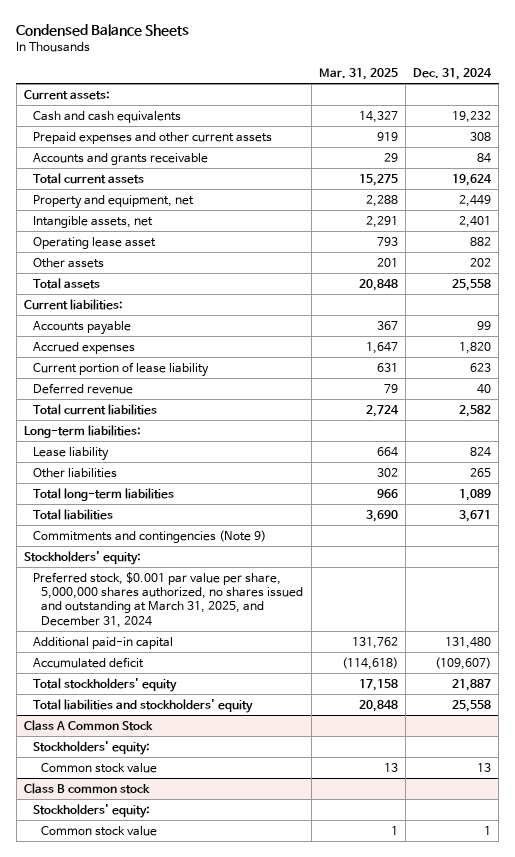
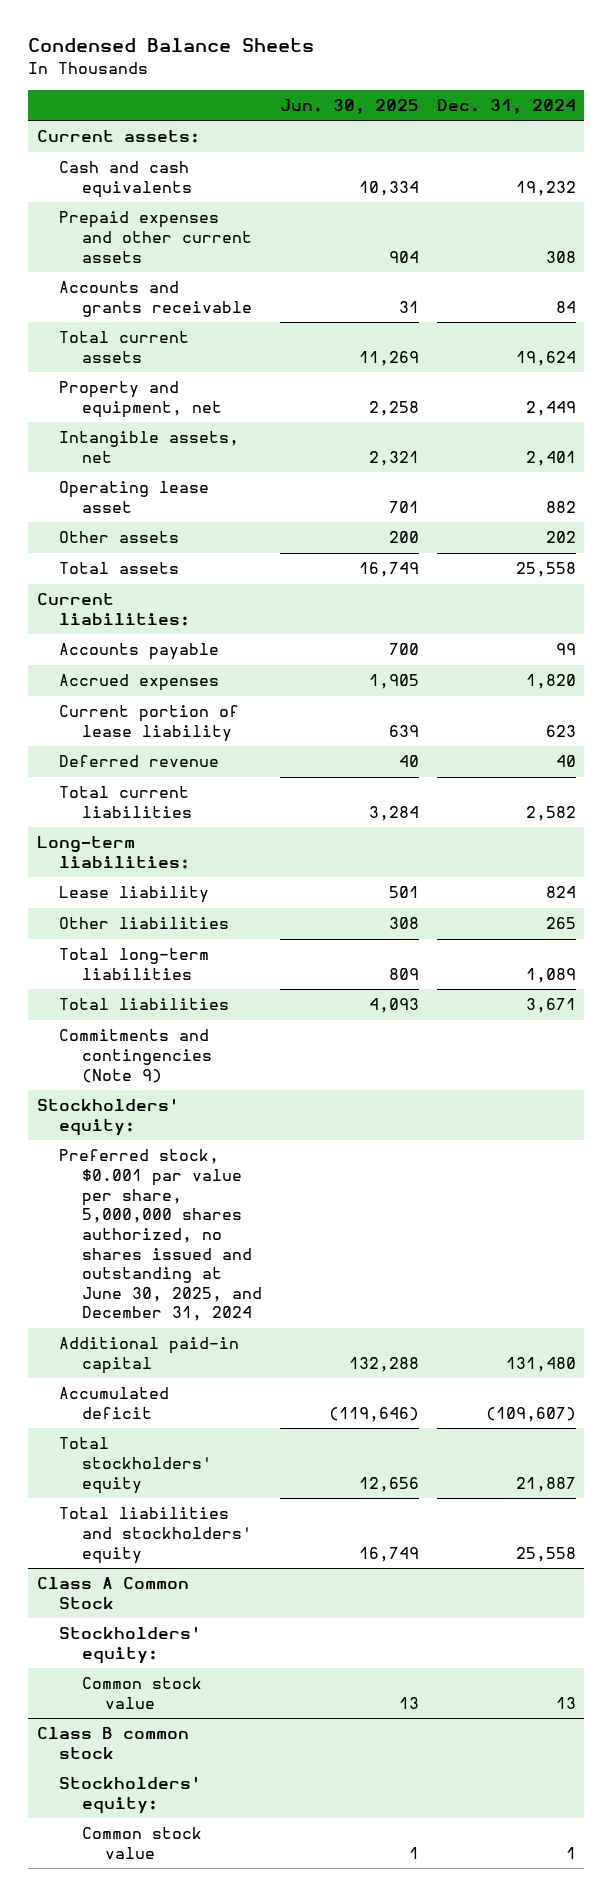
[318,68,398,81] Mar. 31, 2025 -> none
none -> [280,98,420,114] Jun. 30, 2025
[32,571,304,628] Preferred stock, $0.001 par value per share, 5,000,000 shares authorized, no shares issued and outstanding at March 31, 2025, and December 31, 2024 -> [59,1149,263,1322] Preferred stock, $0.001 par value per share, 5,000,000 shares authorized, no shares issued and outstanding at June 30, 2025, and December 31, 2024

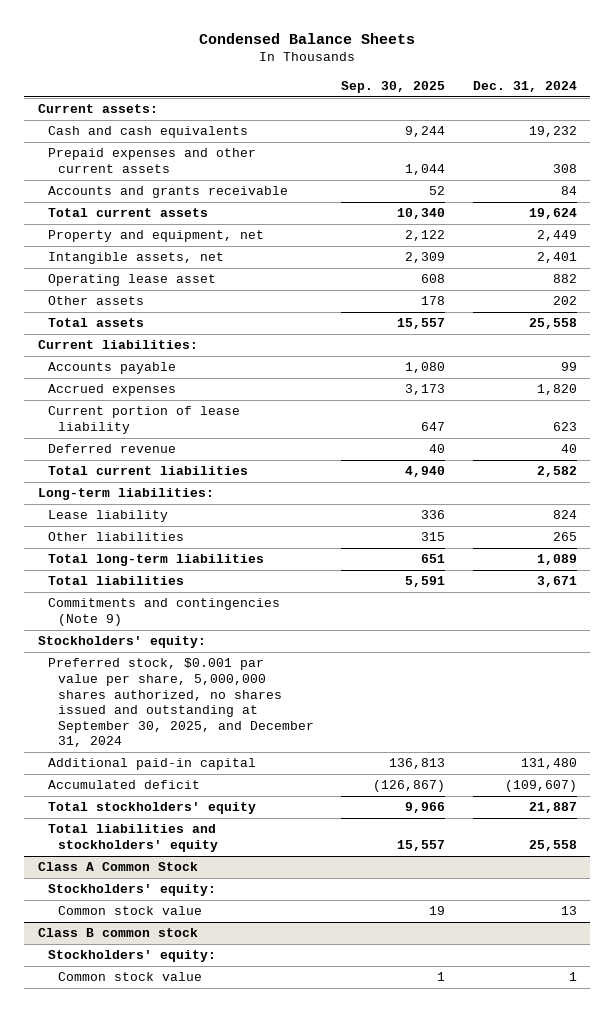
[280,98,420,114] Jun. 30, 2025 -> none
none -> [341,80,446,93] Sep. 30, 2025
[59,1149,263,1322] Preferred stock, $0.001 par value per share, 5,000,000 shares authorized, no shares issued and outstanding at June 30, 2025, and December 31, 2024 -> [47,658,314,748] Preferred stock, $0.001 par value per share, 5,000,000 shares authorized, no shares issued and outstanding at September 30, 2025, and December 31, 2024

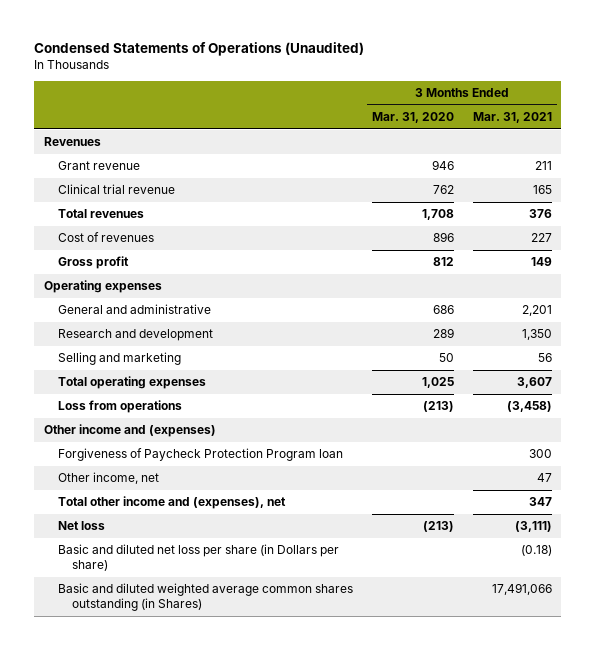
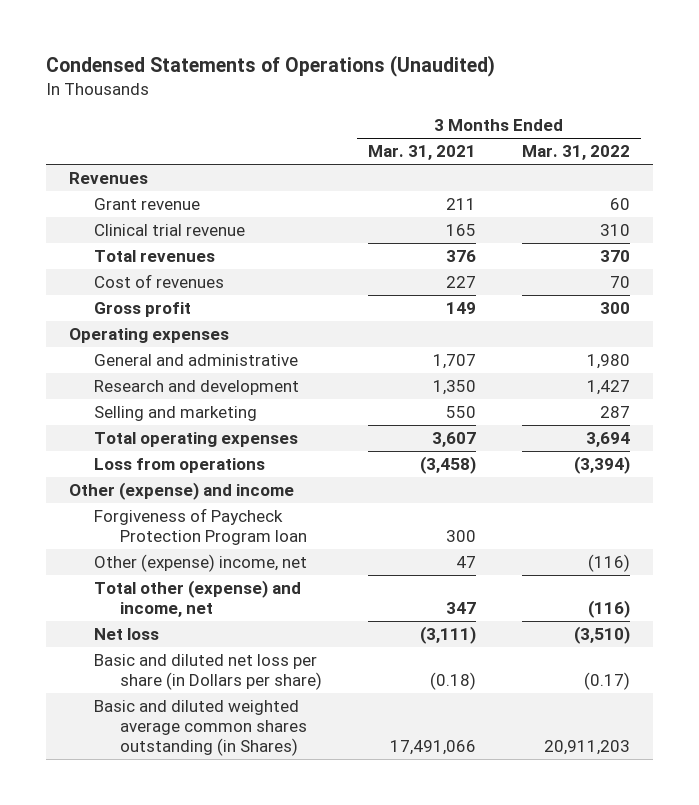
[371,112,454,124] Mar. 31, 2020 -> none
none -> [522,145,631,161] Mar. 31, 2022
[521,305,552,317] 2,201 -> [433,353,477,369] 1,707
[537,353,552,363] 56 -> [446,405,477,418] 550
[43,424,216,438] Other income and (expenses) -> [68,481,294,500] Other (expense) and income
[57,472,159,485] Other income, net -> [94,553,308,572] Other (expense) income, net
[57,496,286,510] Total other income and (expenses), net -> [94,579,302,618] Total other (expense) and income, net

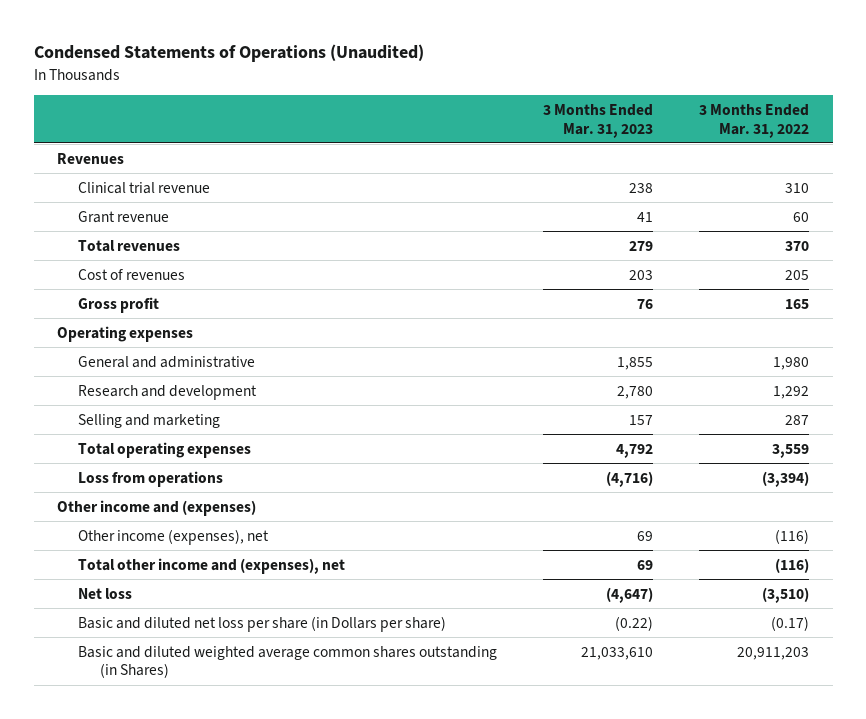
[368,145,477,161] Mar. 31, 2021 -> none
none -> [543,104,654,138] 3 Months Ended Mar. 31, 2023
[94,197,201,210] Grant revenue -> [78,210,170,223] Grant revenue
[610,275,631,288] 70 -> [785,269,810,280] 205
[600,301,631,314] 300 -> [785,298,810,309] 165
[587,379,631,395] 1,427 -> [773,385,810,399] 1,292
[586,431,631,447] 3,694 -> [772,443,810,458] 3,559
[94,507,308,546] Forgiveness of Paycheck Protection Program loan -> none
[68,481,294,500] Other (expense) and income -> [56,499,256,516] Other income and (expenses)
[94,553,308,572] Other (expense) income, net -> [78,528,270,545] Other income (expenses), net
[94,579,302,618] Total other (expense) and income, net -> [78,557,346,574] Total other income and (expenses), net

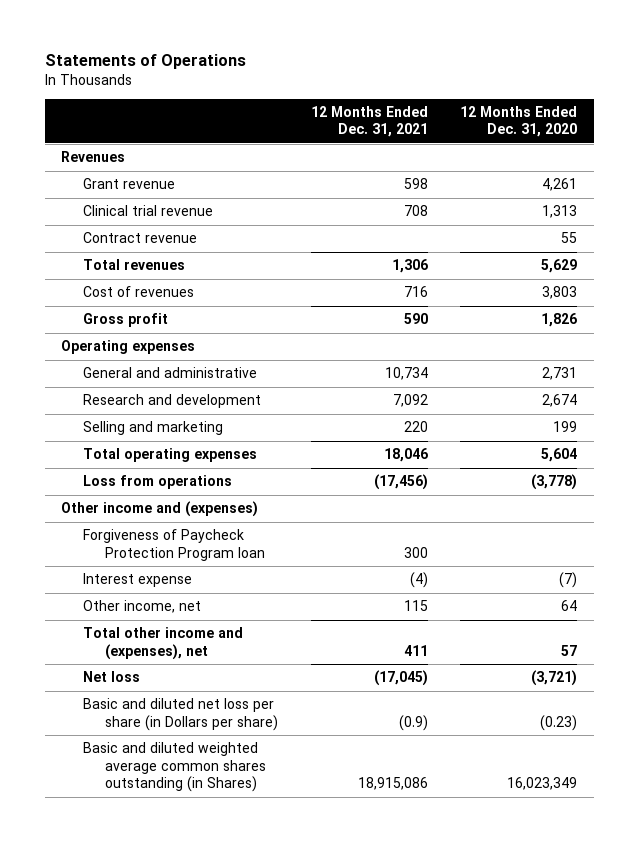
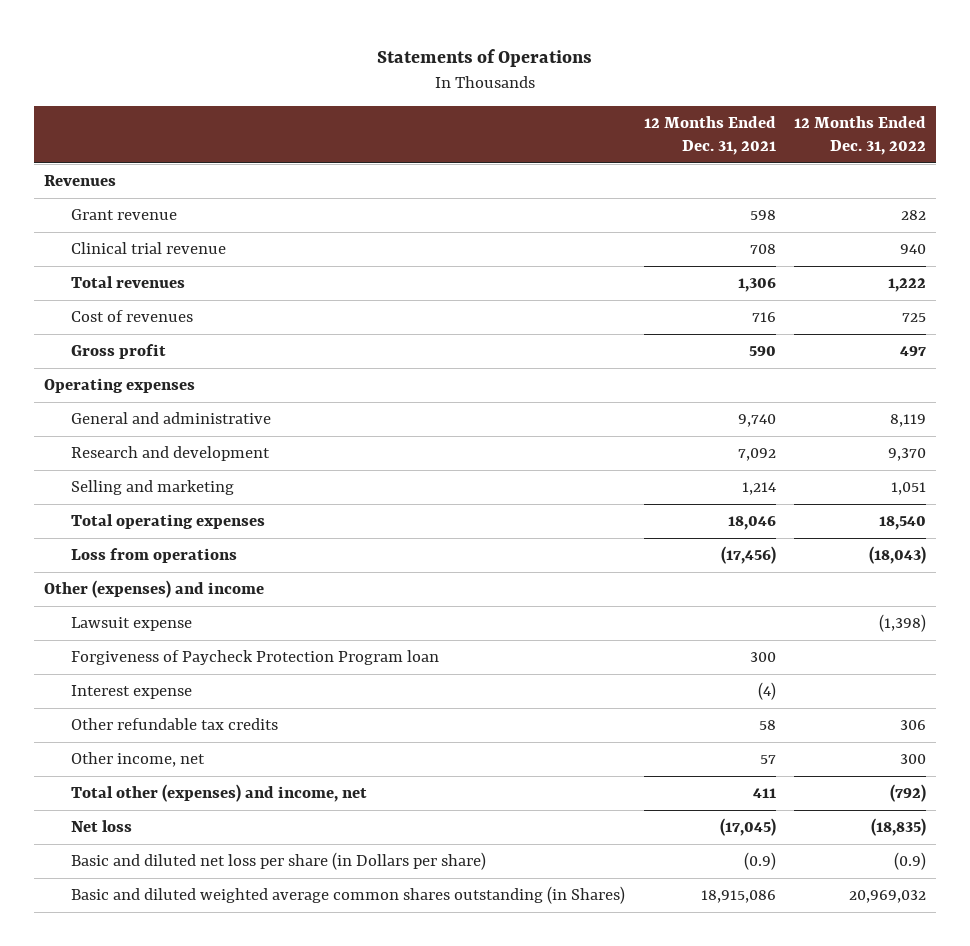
[460,106,578,138] 12 Months Ended Dec. 31, 2020 -> none
none -> [794,116,927,155] 12 Months Ended Dec. 31, 2022
[82,232,197,244] Contract revenue -> none
[384,367,428,381] 10,734 -> [737,414,776,428] 9,740
[403,421,428,433] 220 -> [741,482,776,496] 1,214
[60,501,258,518] Other income and (expenses) -> [43,580,264,599] Other (expenses) and income
none -> [71,617,193,632] Lawsuit expense
none -> [71,718,279,731] Other refundable tax credits
[403,600,428,612] 115 -> [759,755,776,765] 57
[82,627,243,660] Total other income and (expenses), net -> [71,784,368,803] Total other (expenses) and income, net

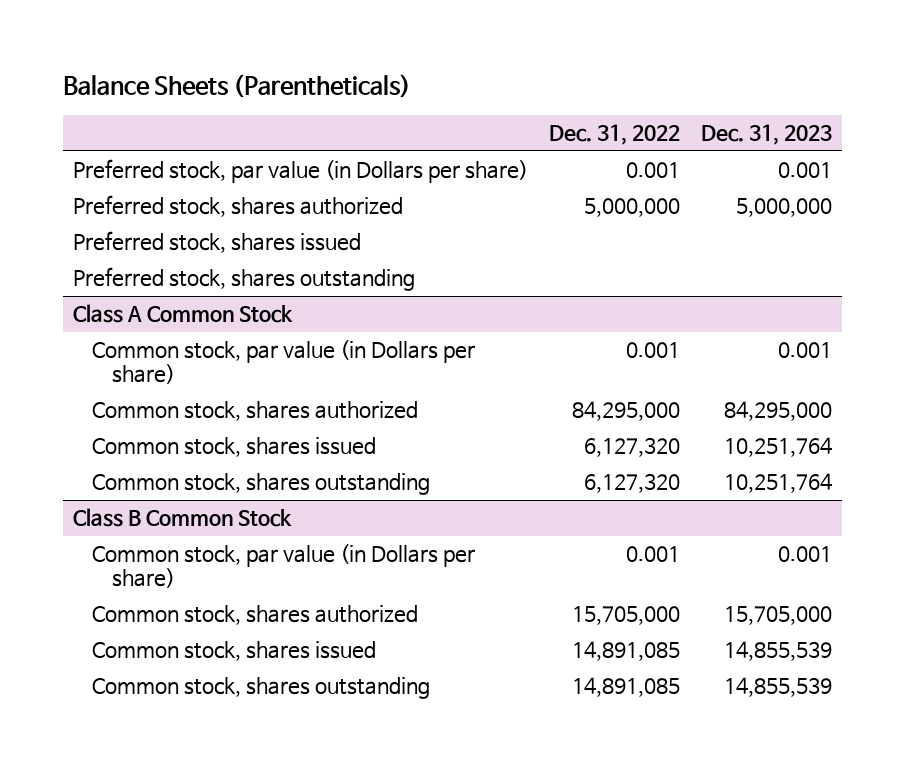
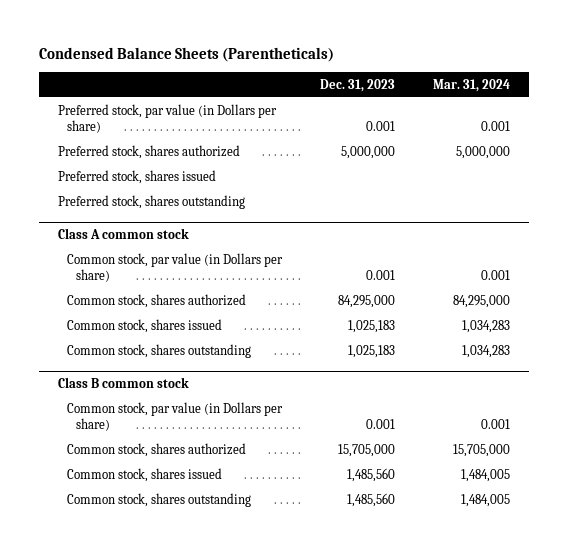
[62,74,411,99] Balance Sheets (Parentheticals) -> [39,47,335,63] Condensed Balance Sheets (Parentheticals)
[548,124,680,146] Dec. 31, 2022 -> none
none -> [433,78,511,92] Mar. 31, 2024
[73,304,294,324] Class A Common Stock -> [58,227,190,239] Class A common stock
[723,437,832,458] 10,251,764 -> [348,319,396,333] 1,025,183
[723,473,832,494] 10,251,764 -> [348,344,396,358] 1,025,183
[73,508,293,528] Class B Common Stock -> [58,376,190,388] Class B common stock
[723,641,832,662] 14,855,539 -> [347,467,396,482] 1,485,560
[723,677,832,698] 14,855,539 -> [347,492,396,507] 1,485,560

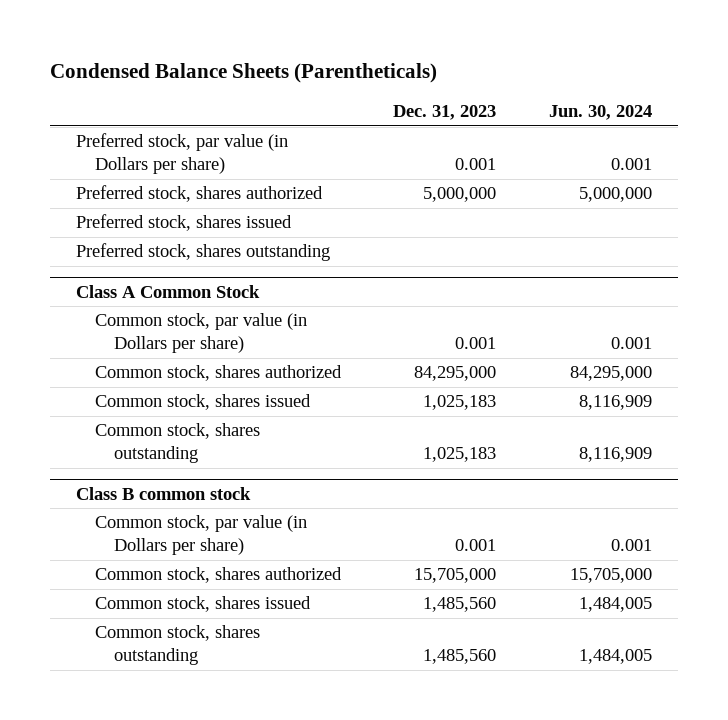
[433,78,511,92] Mar. 31, 2024 -> none
none -> [548,104,652,120] Jun. 30, 2024
[58,227,190,239] Class A common stock -> [75,284,260,298] Class A Common Stock

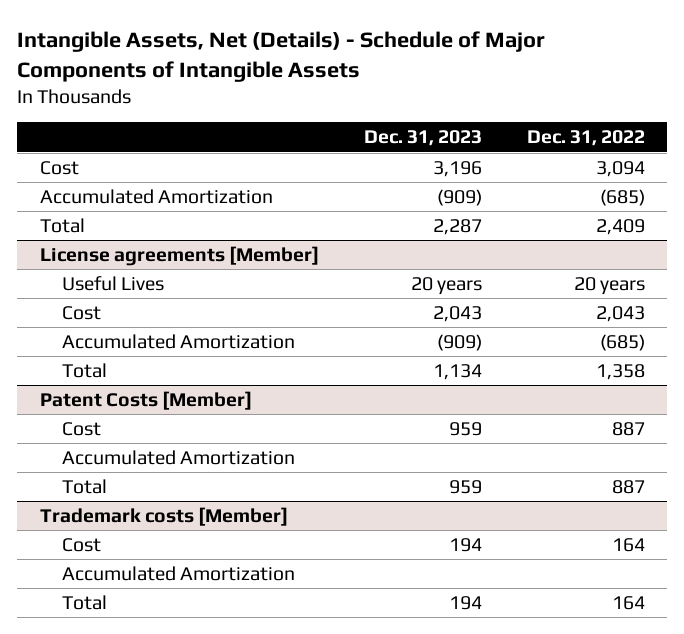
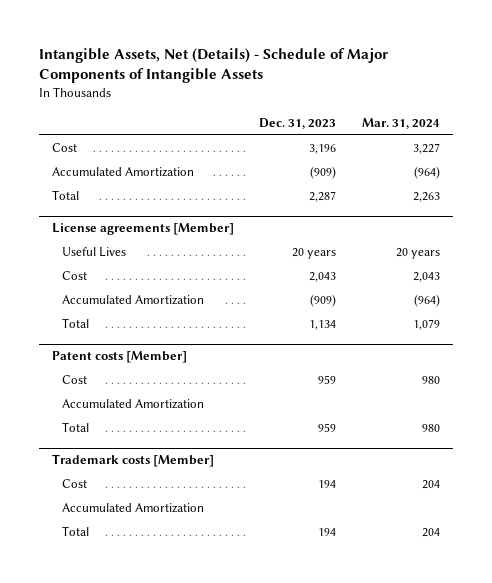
[526,130,645,147] Dec. 31, 2022 -> none
none -> [362,117,441,129] Mar. 31, 2024
[39,390,252,410] Patent Costs [Member] -> [51,351,187,364] Patent costs [Member]

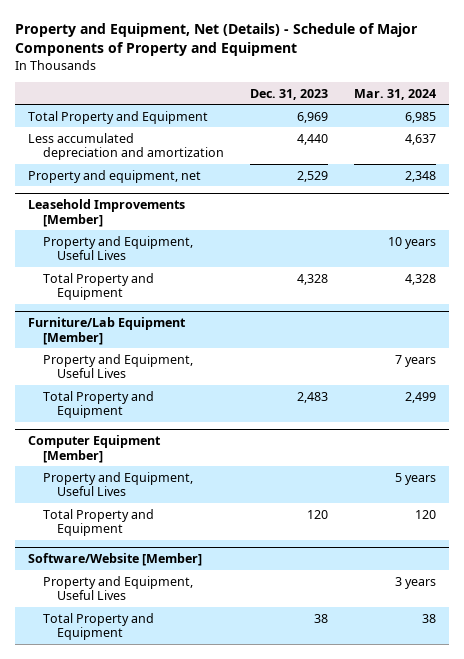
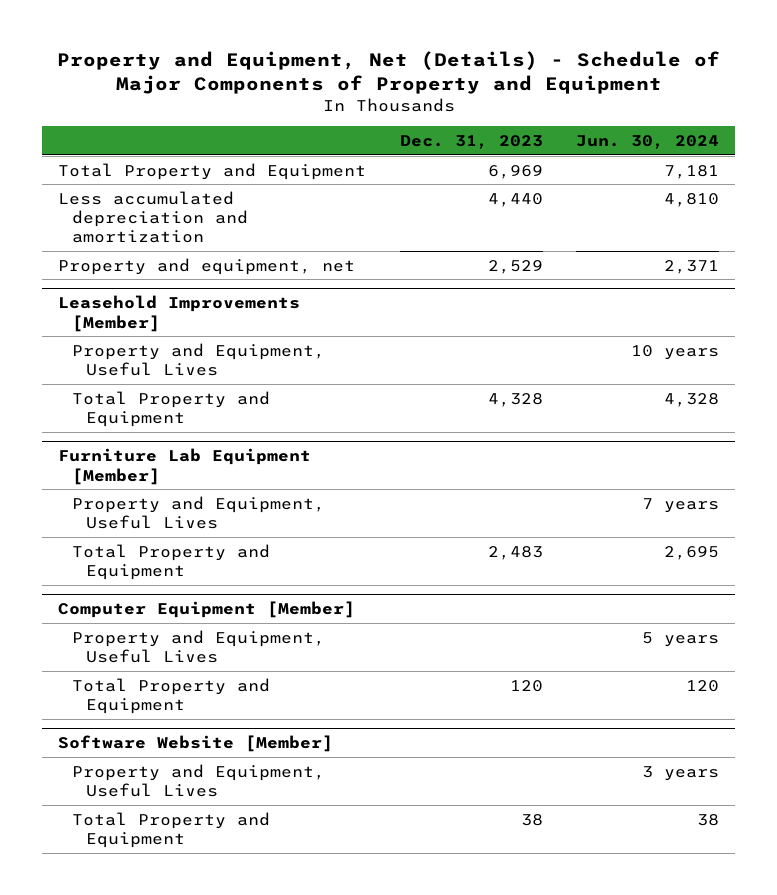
[354,88,437,100] Mar. 31, 2024 -> none
none -> [575,135,719,150] Jun. 30, 2024
[27,316,186,345] Furniture/Lab Equipment [Member] -> [58,448,312,485] Furniture Lab Equipment [Member]
[27,552,202,566] Software/Website [Member] -> [58,735,334,753] Software Website [Member]

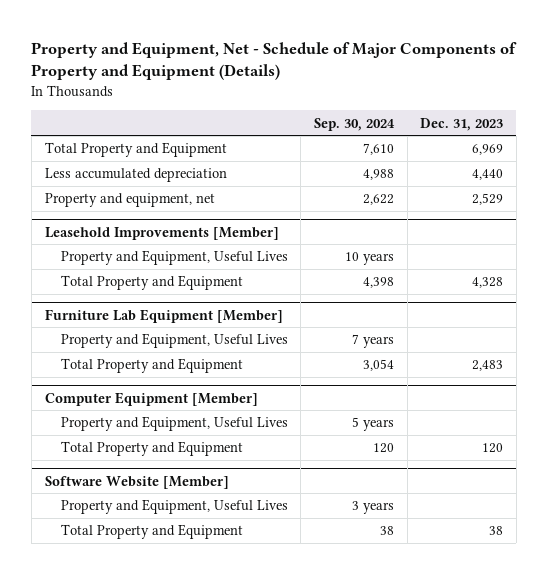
[56,50,720,94] Property and Equipment, Net (Details) - Schedule of Major Components of Property and Equipment -> [31,41,518,81] Property and Equipment, Net - Schedule of Major Components of Property and Equipment (Details)
[575,135,719,150] Jun. 30, 2024 -> none
none -> [313,117,395,131] Sep. 30, 2024
[58,190,249,244] Less accumulated depreciation and amortization -> [44,168,227,183] Less accumulated depreciation

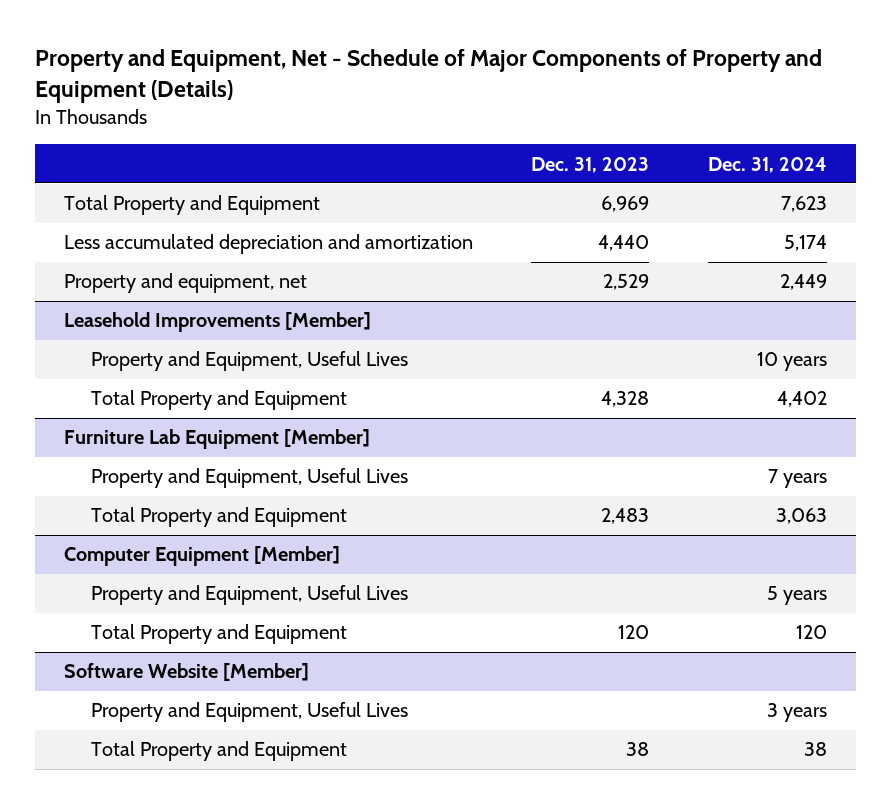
[313,117,395,131] Sep. 30, 2024 -> none
none -> [707,156,827,173] Dec. 31, 2024
[44,168,227,183] Less accumulated depreciation -> [63,234,473,255] Less accumulated depreciation and amortization

